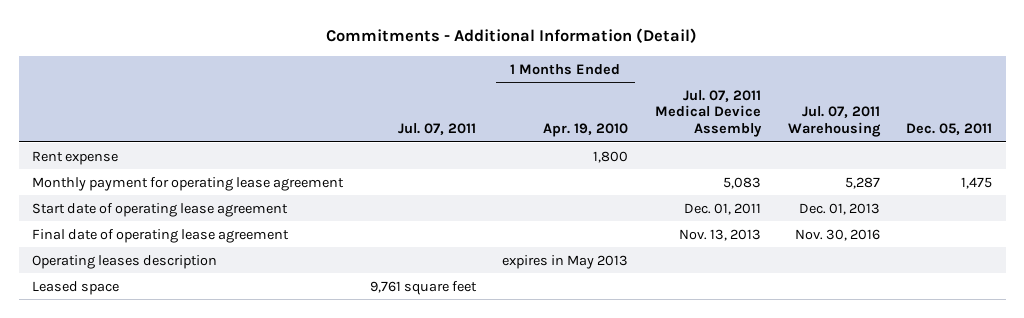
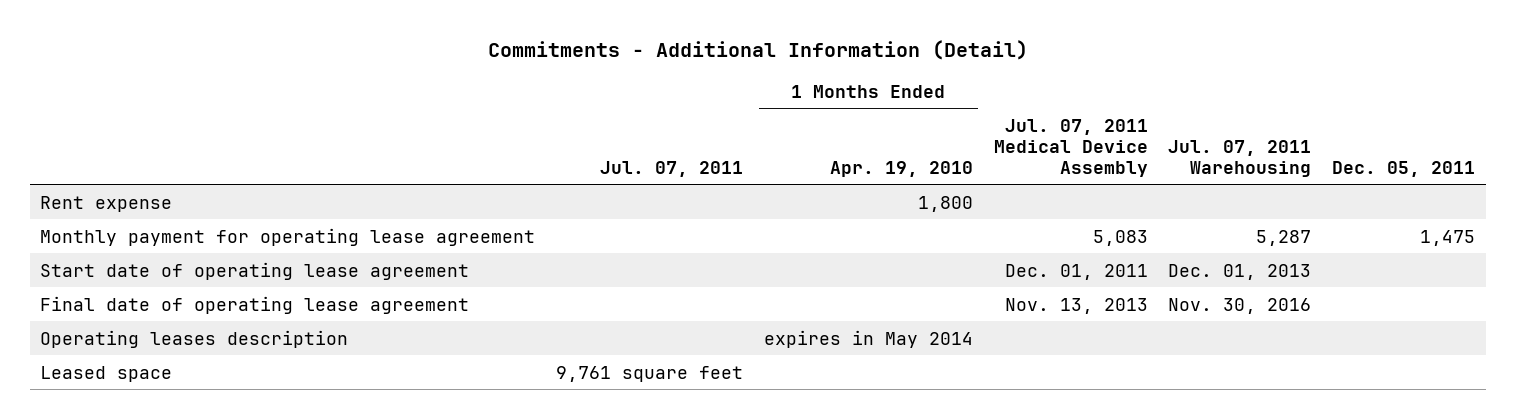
[502,254,629,269] expires in May 2013 -> [763,329,973,348] expires in May 2014

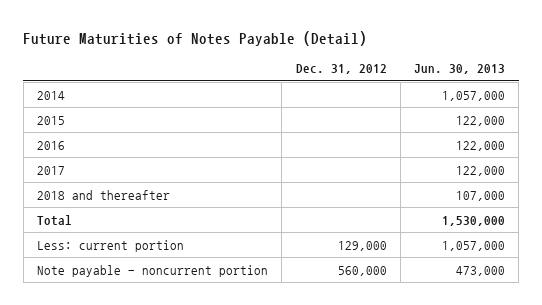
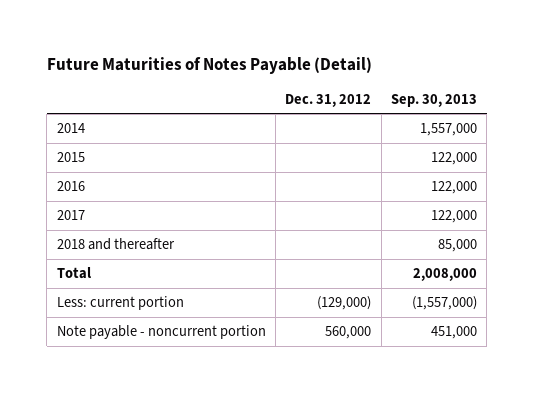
[414,64,506,75] Jun. 30, 2013 -> none
none -> [391,93,478,107] Sep. 30, 2013
[337,240,387,251] 129,000 -> [317,296,372,311] (129,000)

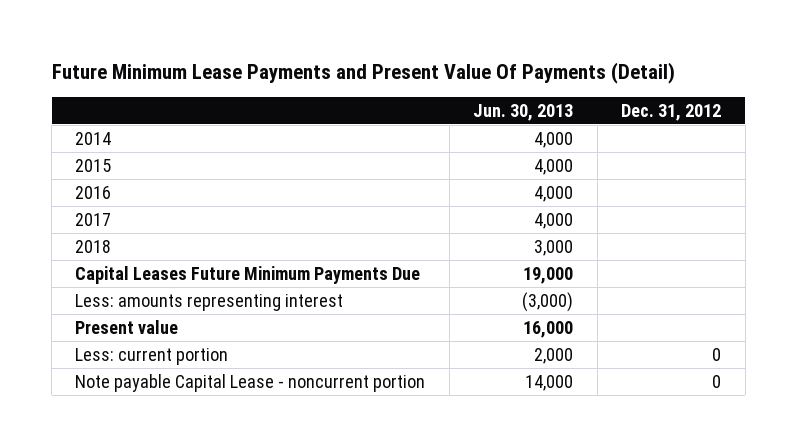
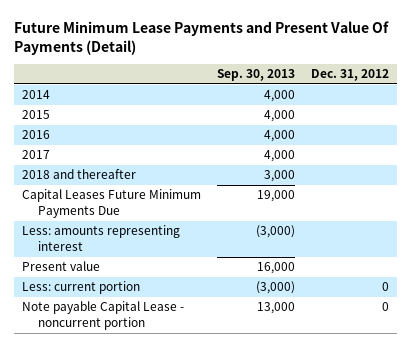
[473,103,574,121] Jun. 30, 2013 -> none
none -> [216,69,295,82] Sep. 30, 2013
[75,239,112,253] 2018 -> [21,169,136,180] 2018 and thereafter

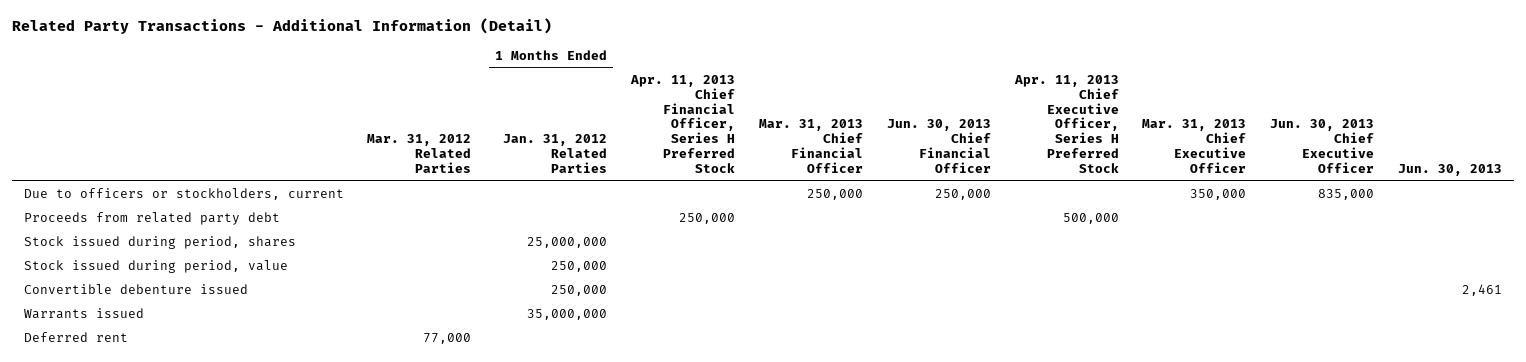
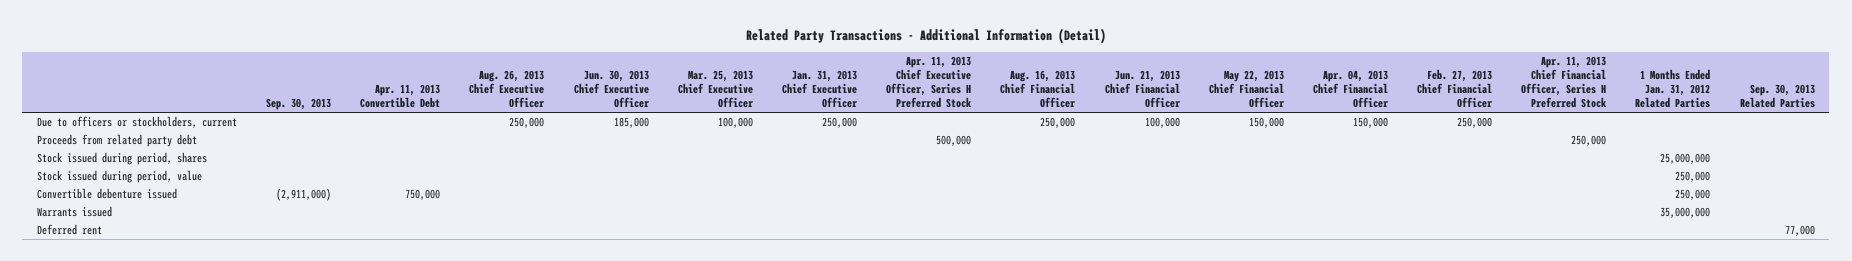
[367,134,472,173] Mar. 31, 2012 Related Parties -> none
[758,119,863,173] Mar. 31, 2013 Chief Financial Officer -> none
[886,119,991,173] Jun. 30, 2013 Chief Financial Officer -> none
[1142,119,1247,173] Mar. 31, 2013 Chief Executive Officer -> none
[1397,163,1502,176] Jun. 30, 2013 -> none
none -> [266,98,332,111] Sep. 30, 2013
none -> [360,84,441,109] Apr. 11, 2013 Convertible Debt
none -> [469,70,546,109] Aug. 26, 2013 Chief Executive Officer
none -> [677,70,754,109] Mar. 25, 2013 Chief Executive Officer
none -> [782,70,859,109] Jan. 31, 2013 Chief Executive Officer
none -> [1000,70,1077,109] Aug. 16, 2013 Chief Financial Officer
none -> [1104,70,1181,109] Jun. 21, 2013 Chief Financial Officer
none -> [1208,70,1285,109] May 22, 2013 Chief Financial Officer
none -> [1312,70,1389,109] Apr. 04, 2013 Chief Financial Officer
none -> [1417,69,1494,109] Feb. 27, 2013 Chief Financial Officer
none -> [1739,84,1815,109] Sep. 30, 2013 Related Parties
[1318,189,1375,201] 835,000 -> [613,117,649,129] 185,000

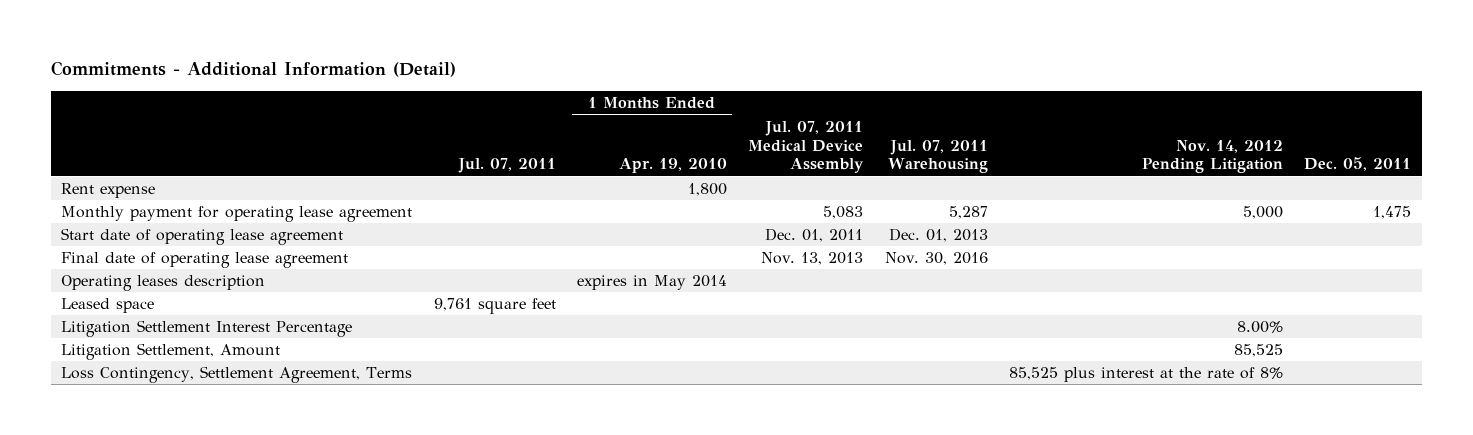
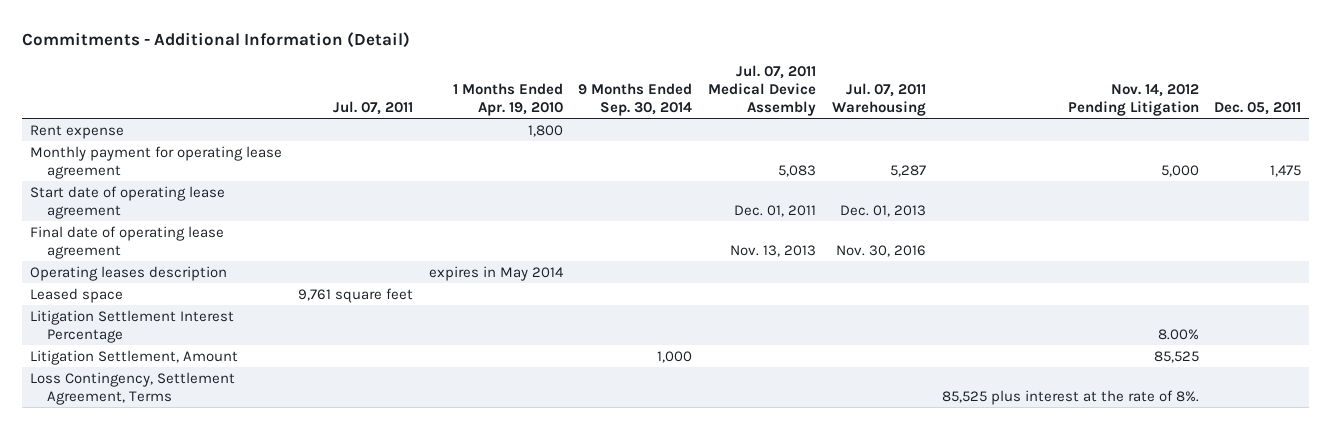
none -> [578,83,693,117] 9 Months Ended Sep. 30, 2014
[1009,367,1284,383] 85,525 plus interest at the rate of 8% -> [941,389,1199,405] 85,525 plus interest at the rate of 8%.

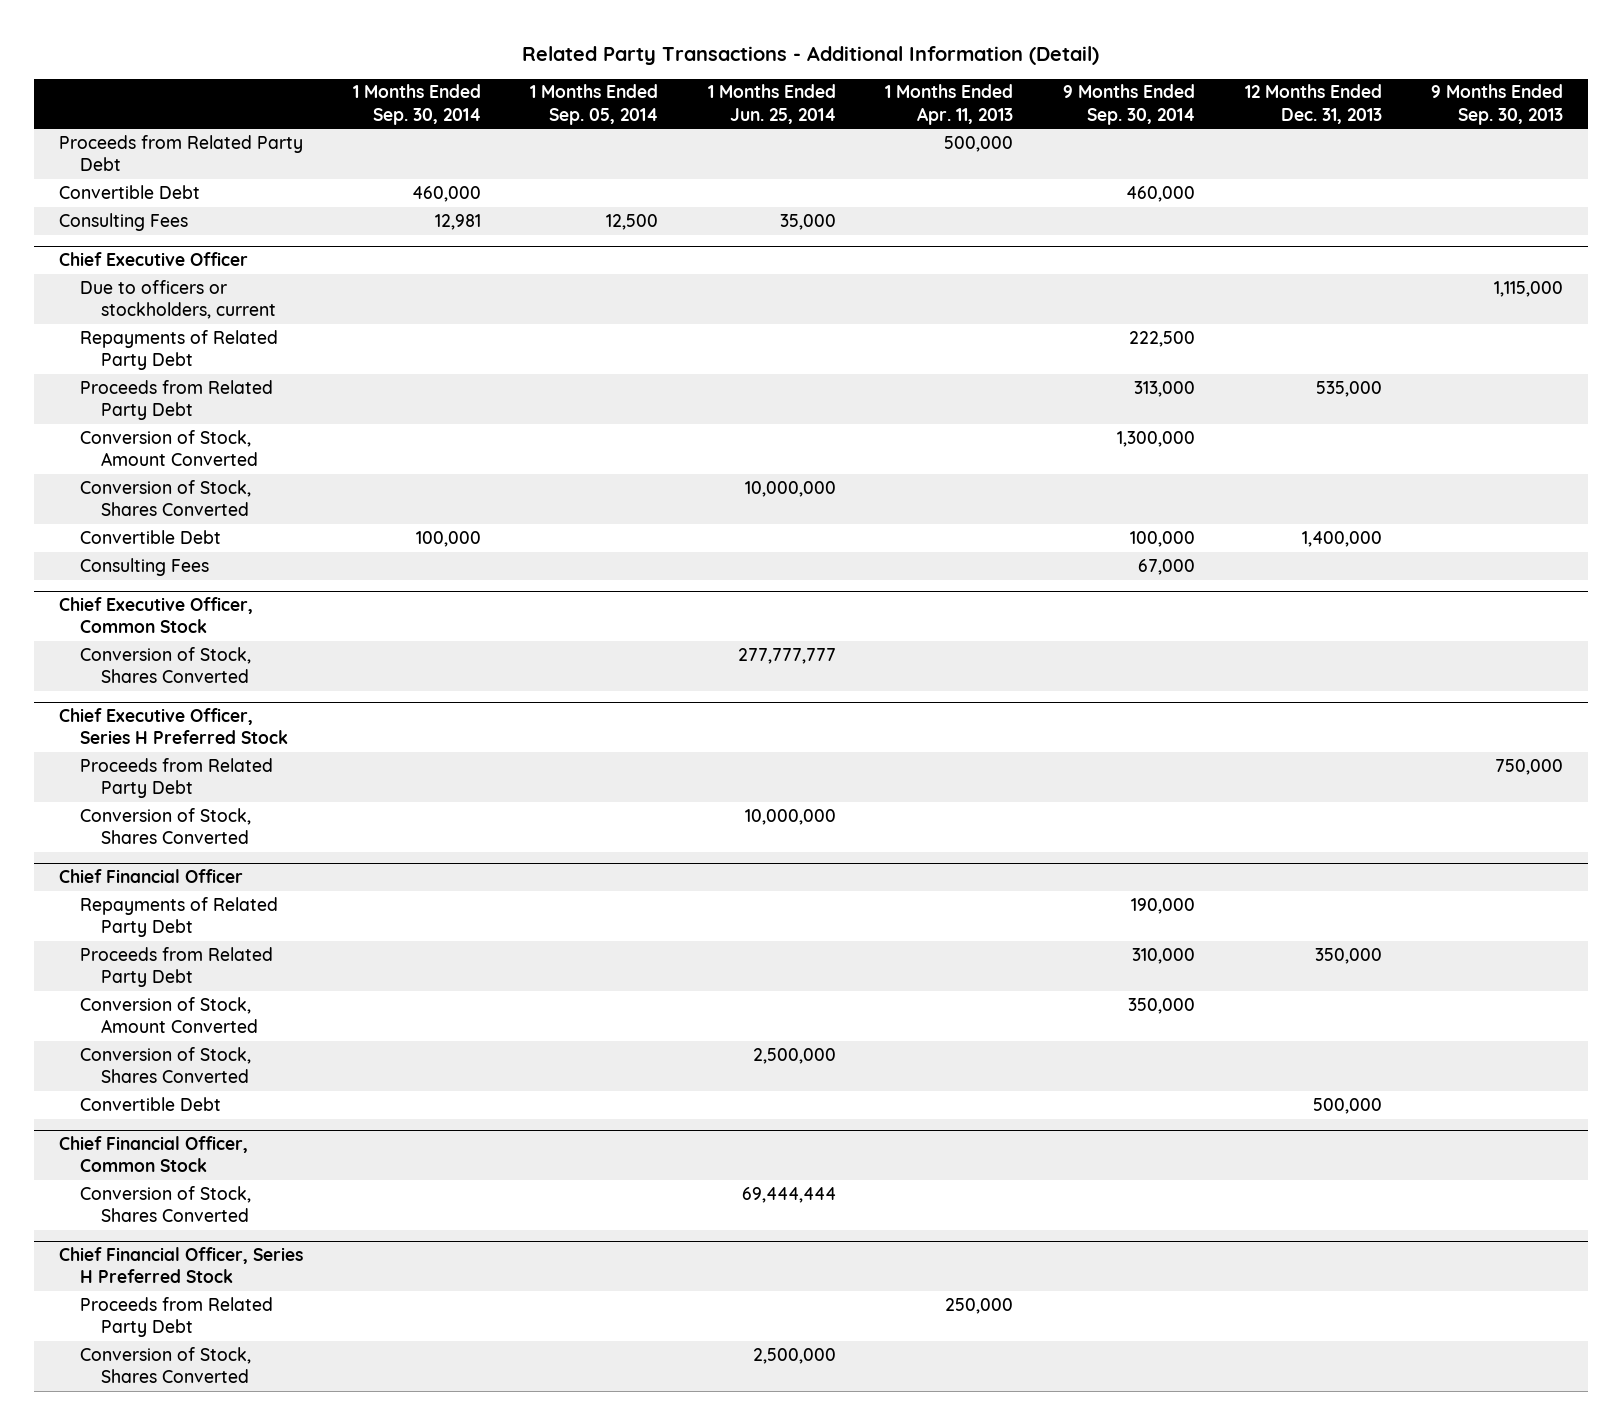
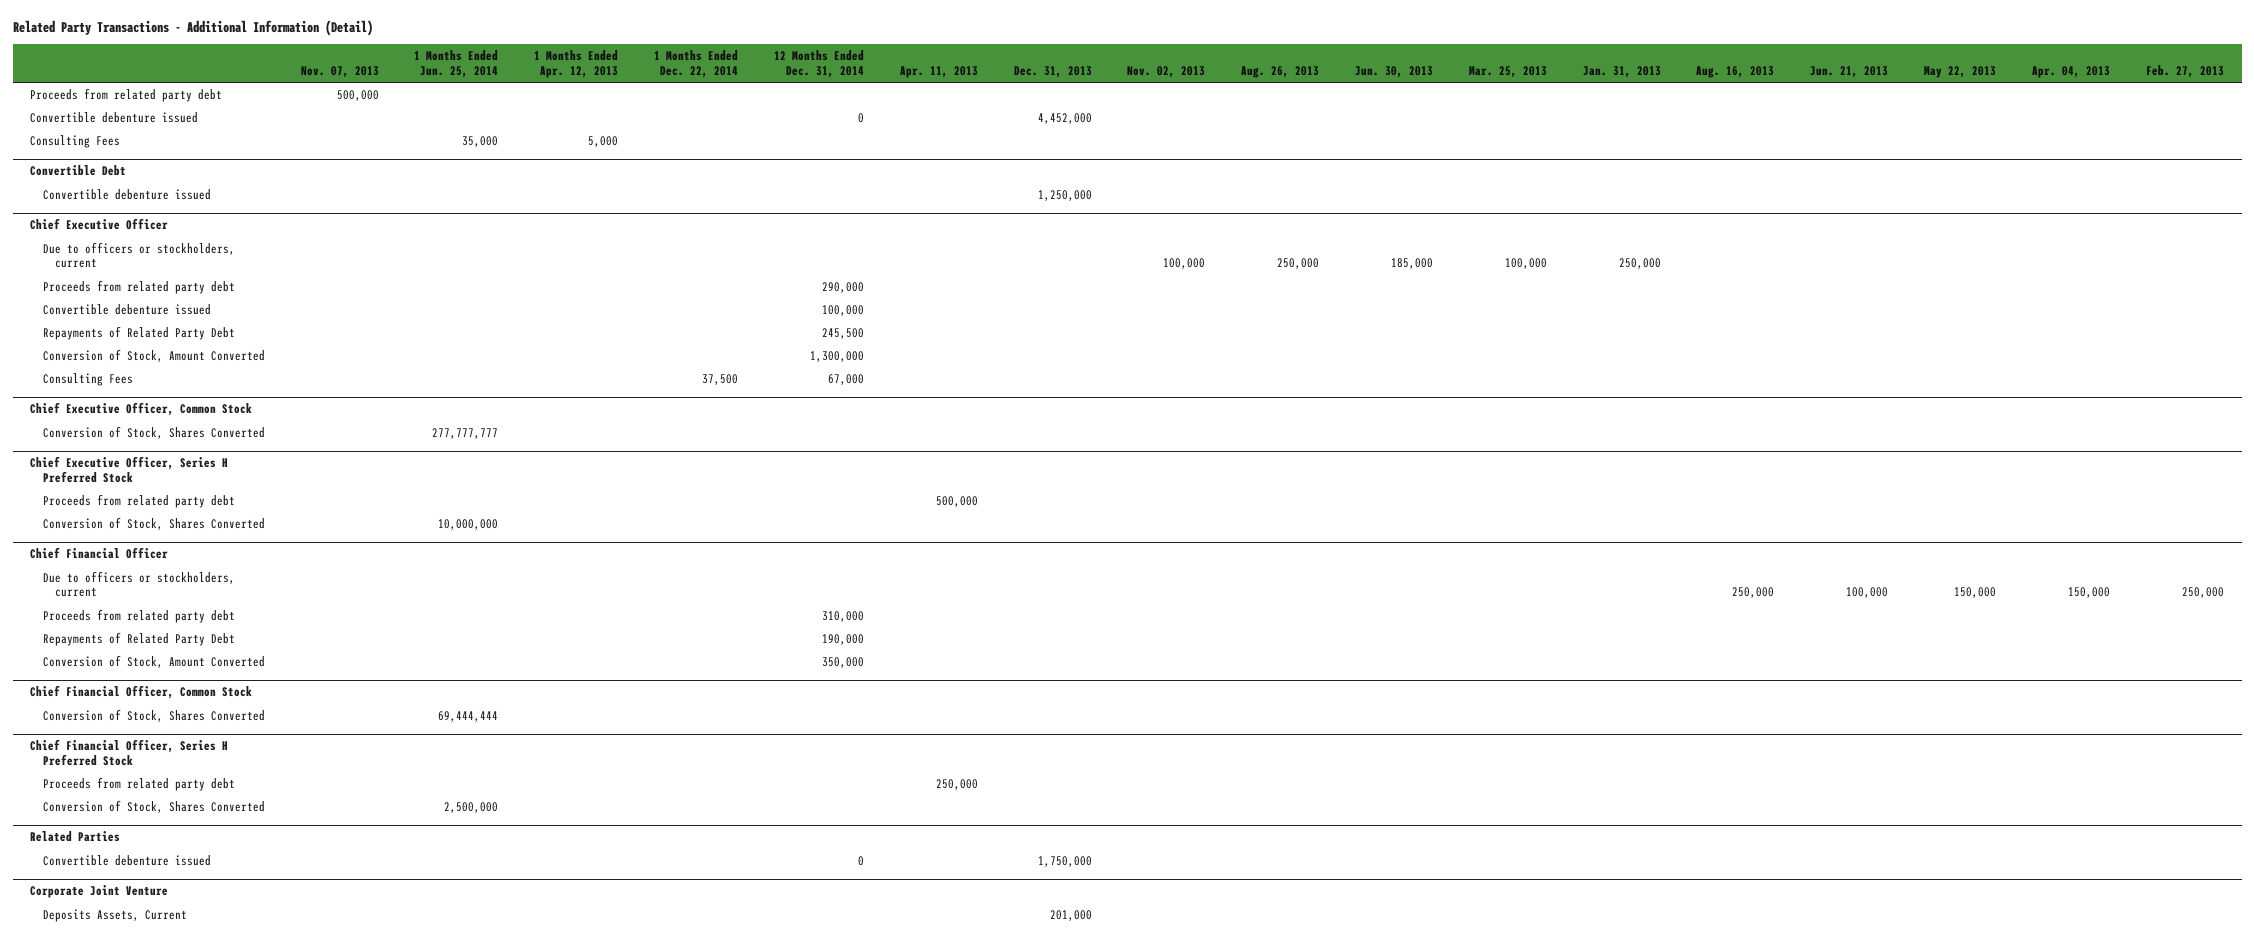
[352,84,481,125] 1 Months Ended Sep. 30, 2014 -> none
[530,84,659,125] 1 Months Ended Sep. 05, 2014 -> none
[885,84,1014,125] 1 Months Ended Apr. 11, 2013 -> none
[1062,84,1195,125] 9 Months Ended Sep. 30, 2014 -> none
[1244,84,1382,124] 12 Months Ended Dec. 31, 2013 -> none
[1431,84,1564,125] 9 Months Ended Sep. 30, 2013 -> none
none -> [300,65,379,78] Nov. 07, 2013
none -> [534,50,619,78] 1 Months Ended Apr. 12, 2013
none -> [654,50,739,78] 1 Months Ended Dec. 22, 2014
none -> [773,50,864,78] 12 Months Ended Dec. 31, 2014
none -> [899,65,978,78] Apr. 11, 2013
none -> [1013,65,1092,78] Dec. 31, 2013
none -> [1127,65,1206,78] Nov. 02, 2013
none -> [1241,65,1320,78] Aug. 26, 2013
none -> [1354,65,1433,78] Jun. 30, 2013
none -> [1468,65,1547,78] Mar. 25, 2013
none -> [1582,65,1661,78] Jan. 31, 2013
none -> [1696,65,1775,78] Aug. 16, 2013
none -> [1810,65,1889,78] Jun. 21, 2013
none -> [1924,65,1997,78] May 22, 2013
none -> [2031,65,2110,78] Apr. 04, 2013
none -> [2145,64,2224,78] Feb. 27, 2013
[59,134,304,172] Proceeds from Related Party Debt -> [30,88,223,103] Proceeds from related party debt
[59,184,201,199] Convertible Debt -> [30,112,199,124] Convertible debenture issued
none -> [30,165,127,177] Convertible Debt
none -> [42,189,211,201] Convertible debenture issued
none -> [42,280,235,295] Proceeds from related party debt
none -> [42,304,211,316] Convertible debenture issued
[79,379,273,421] Proceeds from Related Party Debt -> none
[79,479,251,517] Conversion of Stock, Shares Converted -> none
[79,529,221,544] Convertible Debt -> none
[79,757,273,799] Proceeds from Related Party Debt -> [42,494,235,509] Proceeds from related party debt
none -> [42,571,235,598] Due to officers or stockholders, current
none -> [42,609,235,624] Proceeds from related party debt
[79,946,273,988] Proceeds from Related Party Debt -> none
[79,1046,251,1084] Conversion of Stock, Shares Converted -> none
[79,1096,221,1111] Convertible Debt -> none
[79,1296,273,1338] Proceeds from Related Party Debt -> [42,777,235,792] Proceeds from related party debt
none -> [30,831,121,843] Related Parties
none -> [42,855,211,867] Convertible debenture issued
none -> [30,885,169,899] Corporate Joint Venture
none -> [42,909,187,923] Deposits Assets, Current

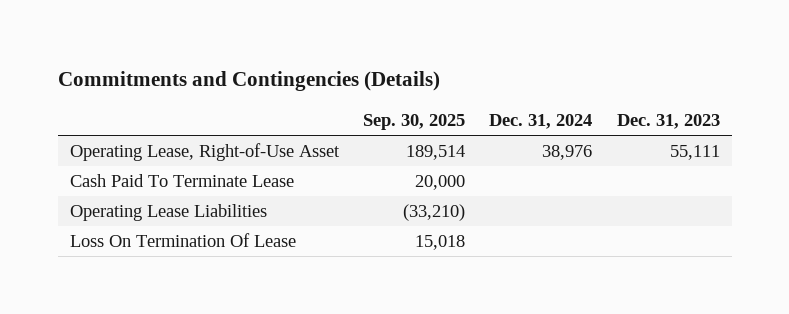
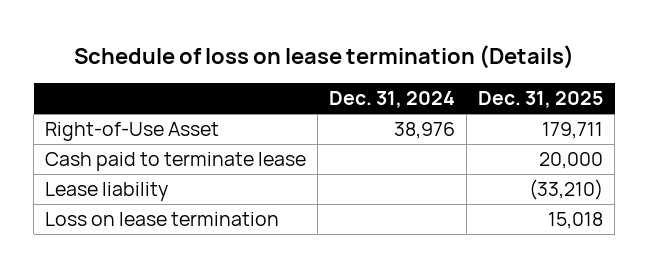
[57,71,440,92] Commitments and Contingencies (Details) -> [74,44,575,69] Schedule of loss on lease termination (Details)
[363,113,466,130] Sep. 30, 2025 -> none
[616,113,720,129] Dec. 31, 2023 -> none
none -> [478,91,604,109] Dec. 31, 2025
[69,143,340,162] Operating Lease, Right-of-Use Asset -> [45,122,220,142] Right-of-Use Asset
[69,174,294,188] Cash Paid To Terminate Lease -> [45,152,307,172] Cash paid to terminate lease
[69,204,267,222] Operating Lease Liabilities -> [45,182,169,202] Lease liability
[69,233,296,248] Loss On Termination Of Lease -> [45,212,280,227] Loss on lease termination

